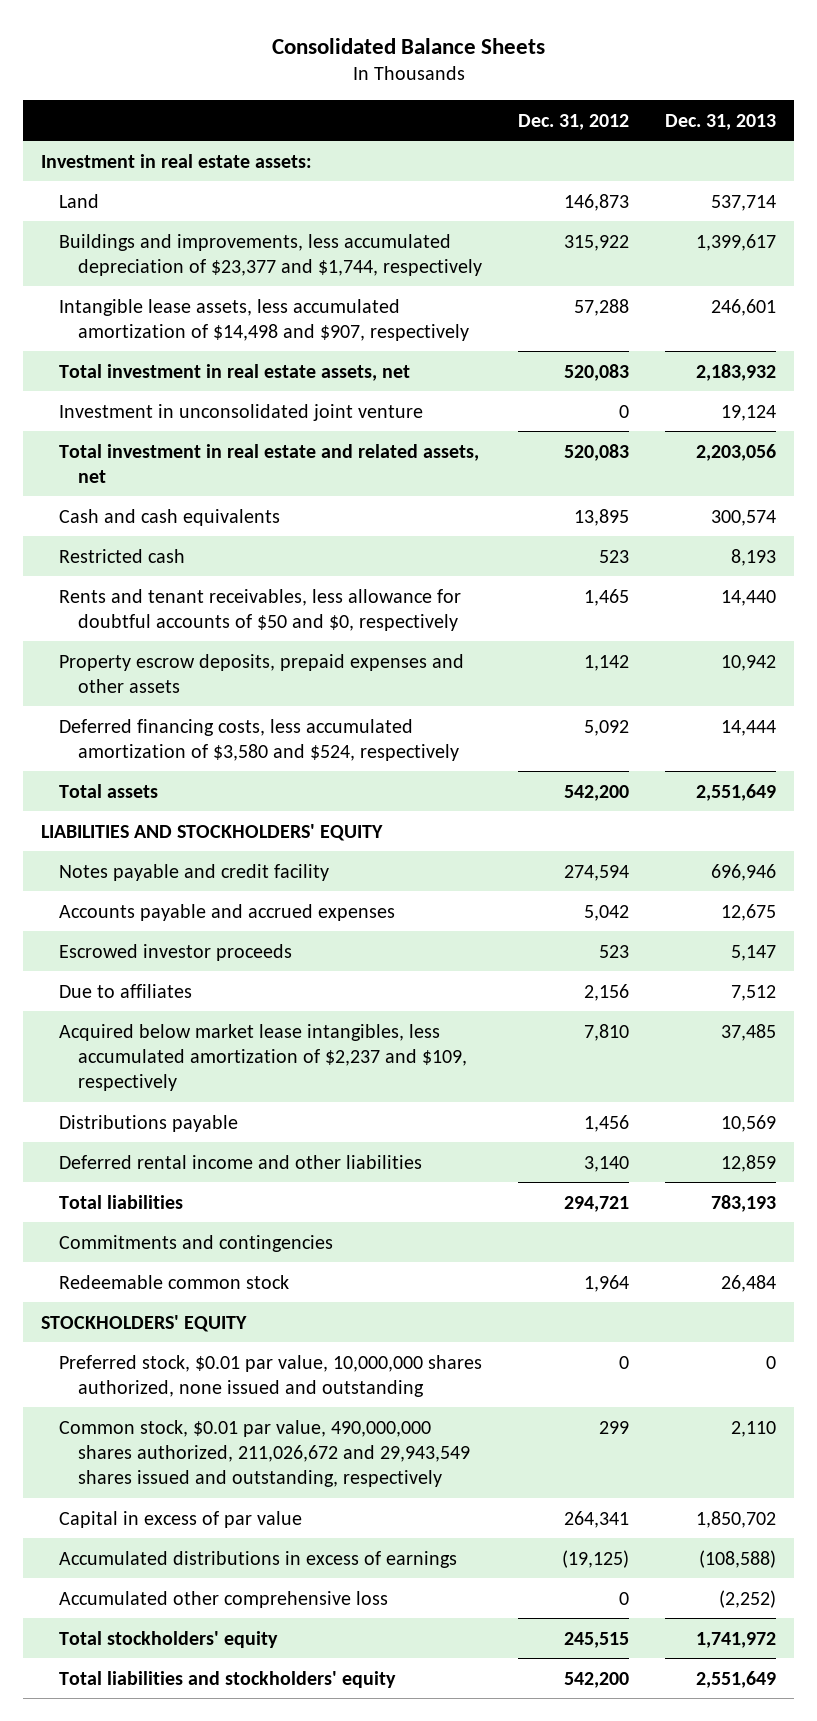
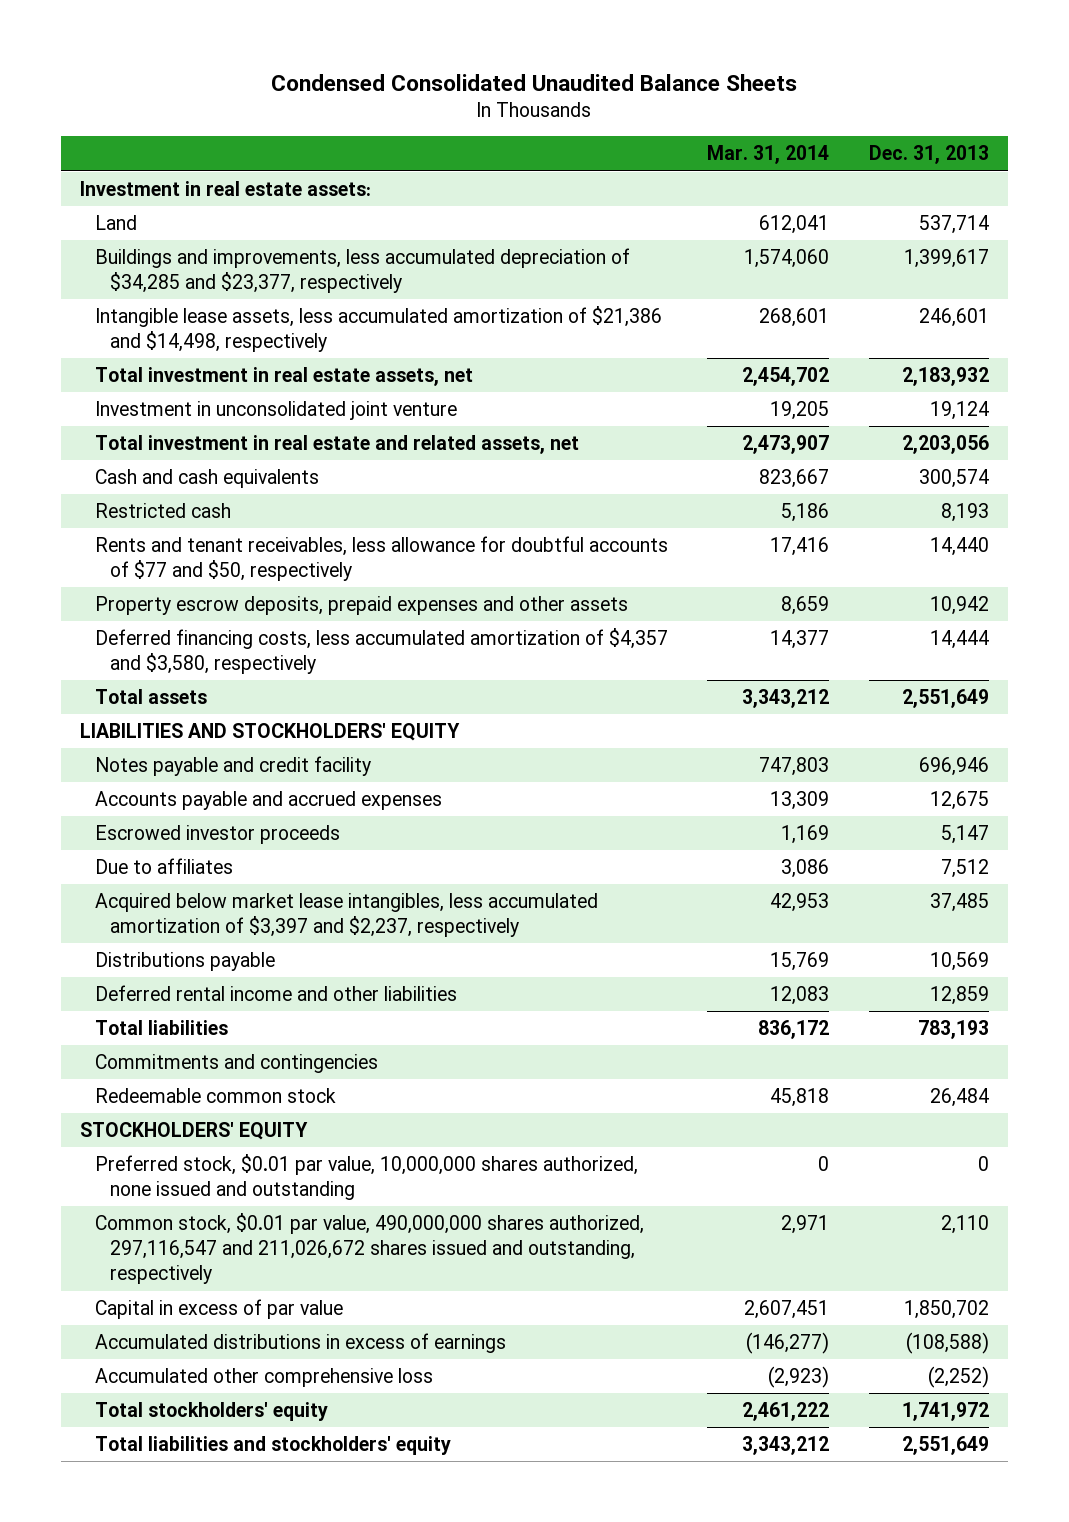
[271,37,545,54] Consolidated Balance Sheets -> [271,73,798,91] Condensed Consolidated Unaudited Balance Sheets
[518,113,630,130] Dec. 31, 2012 -> none
none -> [707,145,830,165] Mar. 31, 2014
[59,233,482,276] Buildings and improvements, less accumulated depreciation of $23,377 and $1,744, respectively -> [95,248,631,294] Buildings and improvements, less accumulated depreciation of $34,285 and $23,377, respectively
[59,298,469,341] Intangible lease assets, less accumulated amortization of $14,498 and $907, respectively -> [95,306,663,353] Intangible lease assets, less accumulated amortization of $21,386 and $14,498, respectively
[59,588,462,631] Rents and tenant receivables, less allowance for doubtful accounts of $50 and $0, respectively -> [95,536,669,582] Rents and tenant receivables, less allowance for doubtful accounts of $77 and $50, respectively
[59,718,459,761] Deferred financing costs, less accumulated amortization of $3,580 and $524, respectively -> [95,628,669,675] Deferred financing costs, less accumulated amortization of $4,357 and $3,580, respectively
[59,1023,467,1091] Acquired below market lease intangibles, less accumulated amortization of $2,237 and $109, respectively -> [95,893,599,938] Acquired below market lease intangibles, less accumulated amortization of $3,397 and $2,237, respectively
[59,1419,470,1487] Common stock, $0.01 par value, 490,000,000 shares authorized, 211,026,672 and 29,943,549 shares issued and outstanding, respectively -> [95,1213,645,1285] Common stock, $0.01 par value, 490,000,000 shares authorized, 297,116,547 and 211,026,672 shares issued and outstanding, respectively

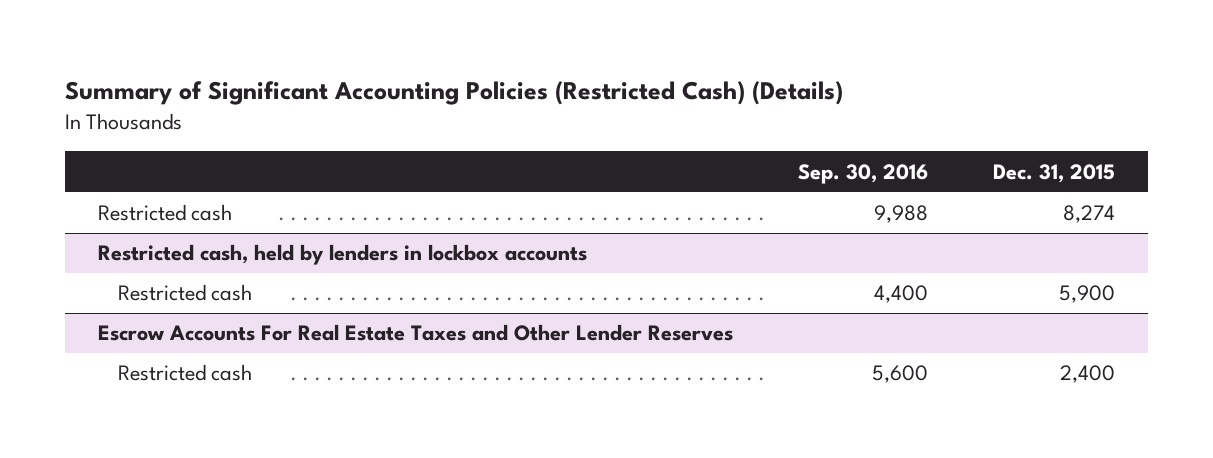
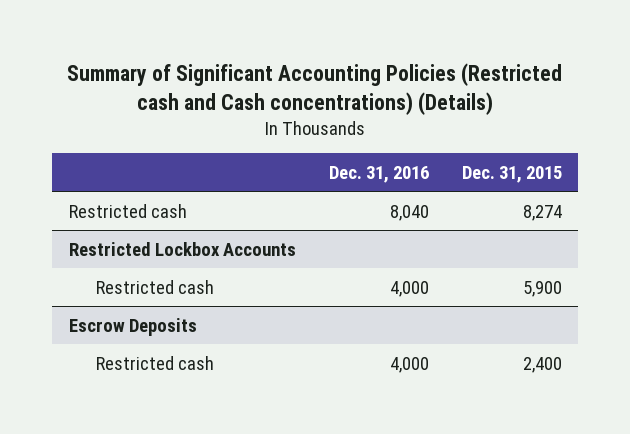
[64,81,843,106] Summary of Significant Accounting Policies (Restricted Cash) (Details) -> [67,63,563,115] Summary of Significant Accounting Policies (Restricted cash and Cash concentrations) (Details)
[797,163,928,184] Sep. 30, 2016 -> none
none -> [328,165,429,183] Dec. 31, 2016
[97,244,587,266] Restricted cash, held by lenders in lockbox accounts -> [68,241,296,256] Restricted Lockbox Accounts
[97,324,733,342] Escrow Accounts For Real Estate Taxes and Other Lender Reserves -> [68,317,197,336] Escrow Deposits

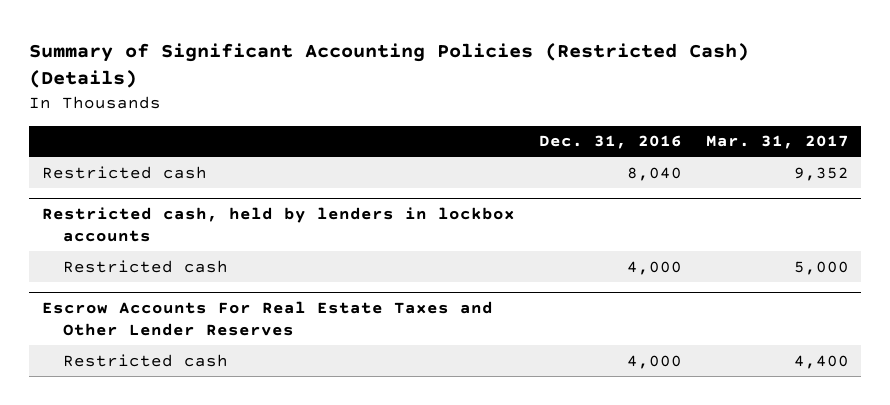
[67,63,563,115] Summary of Significant Accounting Policies (Restricted cash and Cash concentrations) (Details) -> [29,42,750,89] Summary of Significant Accounting Policies (Restricted Cash) (Details)
[461,165,562,183] Dec. 31, 2015 -> none
none -> [705,135,849,150] Mar. 31, 2017
[68,241,296,256] Restricted Lockbox Accounts -> [41,207,515,243] Restricted cash, held by lenders in lockbox accounts
[68,317,197,336] Escrow Deposits -> [41,301,493,337] Escrow Accounts For Real Estate Taxes and Other Lender Reserves

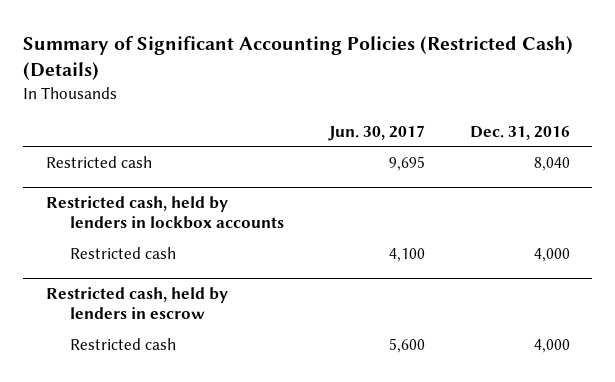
[705,135,849,150] Mar. 31, 2017 -> none
none -> [327,124,425,141] Jun. 30, 2017
[41,301,493,337] Escrow Accounts For Real Estate Taxes and Other Lender Reserves -> [45,286,228,320] Restricted cash, held by lenders in escrow

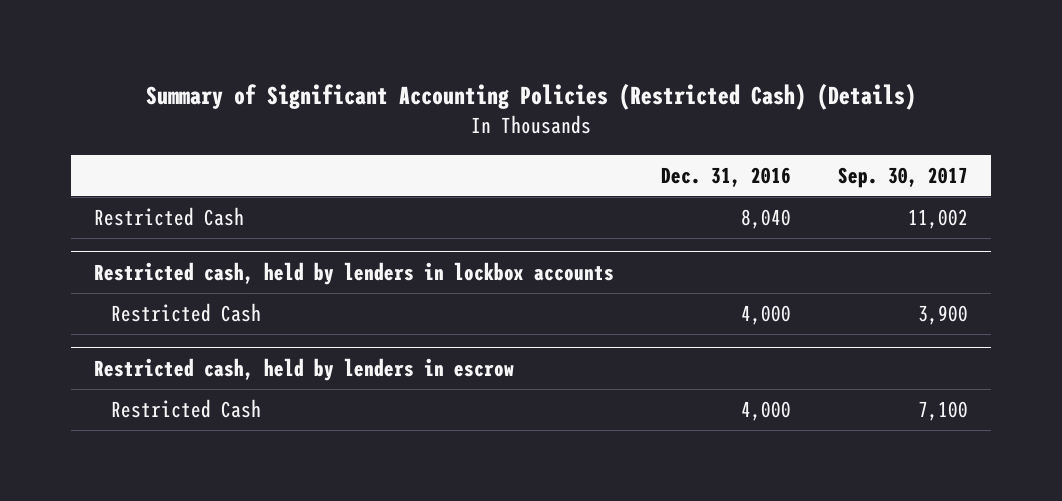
[327,124,425,141] Jun. 30, 2017 -> none
none -> [837,166,968,188] Sep. 30, 2017
[45,155,152,168] Restricted cash -> [94,207,245,227] Restricted Cash
[69,246,176,259] Restricted cash -> [111,303,262,323] Restricted Cash
[69,337,176,350] Restricted cash -> [111,399,262,419] Restricted Cash

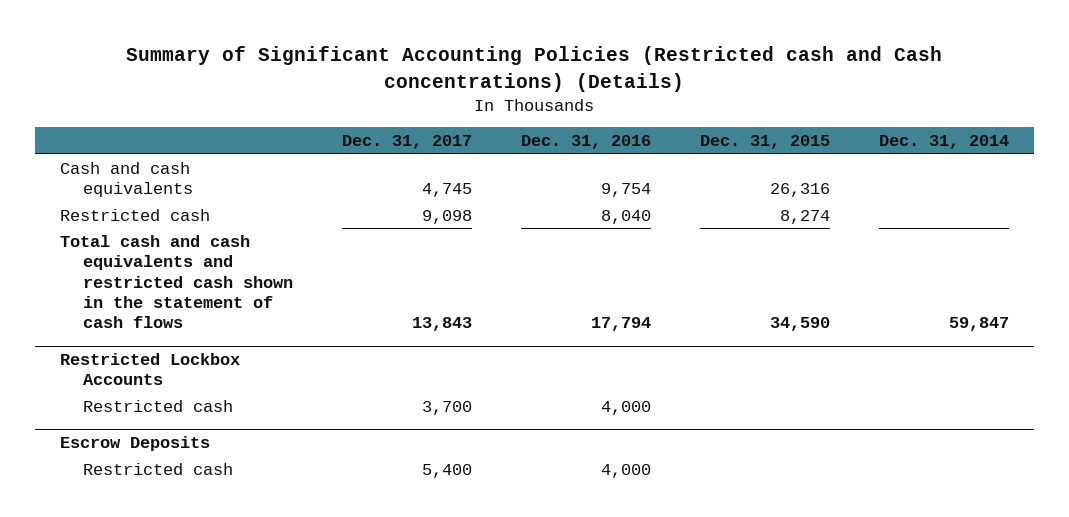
[146,83,917,111] Summary of Significant Accounting Policies (Restricted Cash) (Details) -> [126,46,943,92] Summary of Significant Accounting Policies (Restricted cash and Cash concentrations) (Details)
[837,166,968,188] Sep. 30, 2017 -> none
none -> [342,135,473,150] Dec. 31, 2017
none -> [700,135,831,150] Dec. 31, 2015
none -> [879,135,1010,150] Dec. 31, 2014
none -> [59,161,194,198] Cash and cash equivalents
[94,207,245,227] Restricted Cash -> [59,208,210,221] Restricted cash
none -> [59,234,294,329] Total cash and cash equivalents and restricted cash shown in the statement of cash flows
[94,261,615,285] Restricted cash, held by lenders in lockbox accounts -> [59,352,240,386] Restricted Lockbox Accounts
[111,303,262,323] Restricted Cash -> [83,399,234,412] Restricted cash
[94,357,515,381] Restricted cash, held by lenders in escrow -> [59,435,210,451] Escrow Deposits
[111,399,262,419] Restricted Cash -> [83,462,234,475] Restricted cash

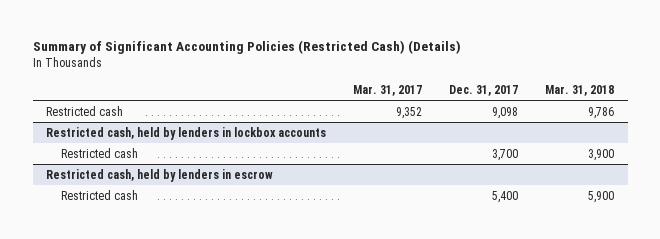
[126,46,943,92] Summary of Significant Accounting Policies (Restricted cash and Cash concentrations) (Details) -> [32,40,461,55] Summary of Significant Accounting Policies (Restricted Cash) (Details)
[521,135,652,150] Dec. 31, 2016 -> none
[700,135,831,150] Dec. 31, 2015 -> none
[879,135,1010,150] Dec. 31, 2014 -> none
none -> [353,84,423,96] Mar. 31, 2017
none -> [545,84,615,96] Mar. 31, 2018
[59,161,194,198] Cash and cash equivalents -> none
[59,234,294,329] Total cash and cash equivalents and restricted cash shown in the statement of cash flows -> none
[59,352,240,386] Restricted Lockbox Accounts -> [46,126,327,140] Restricted cash, held by lenders in lockbox accounts
[59,435,210,451] Escrow Deposits -> [46,168,274,182] Restricted cash, held by lenders in escrow

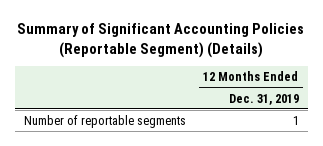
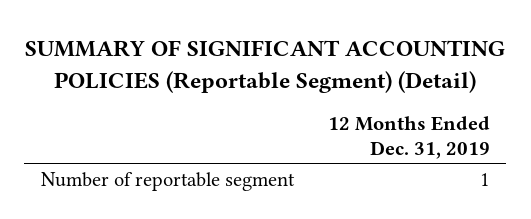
[17,23,305,58] Summary of Significant Accounting Policies (Reportable Segment) (Details) -> [25,40,506,93] SUMMARY OF SIGNIFICANT ACCOUNTING POLICIES (Reportable Segment) (Detail)
[23,115,186,129] Number of reportable segments -> [41,171,296,191] Number of reportable segment

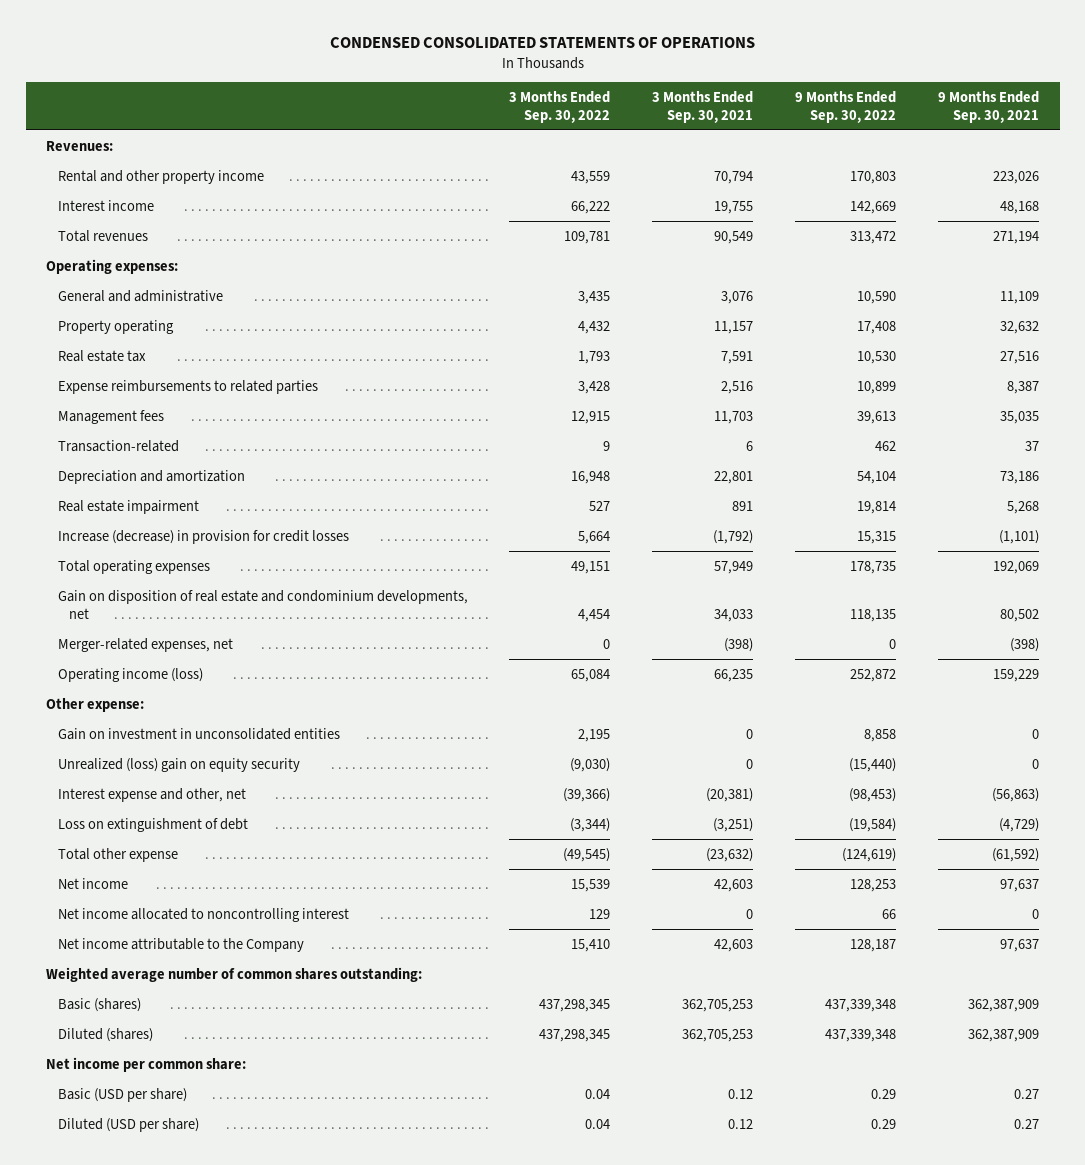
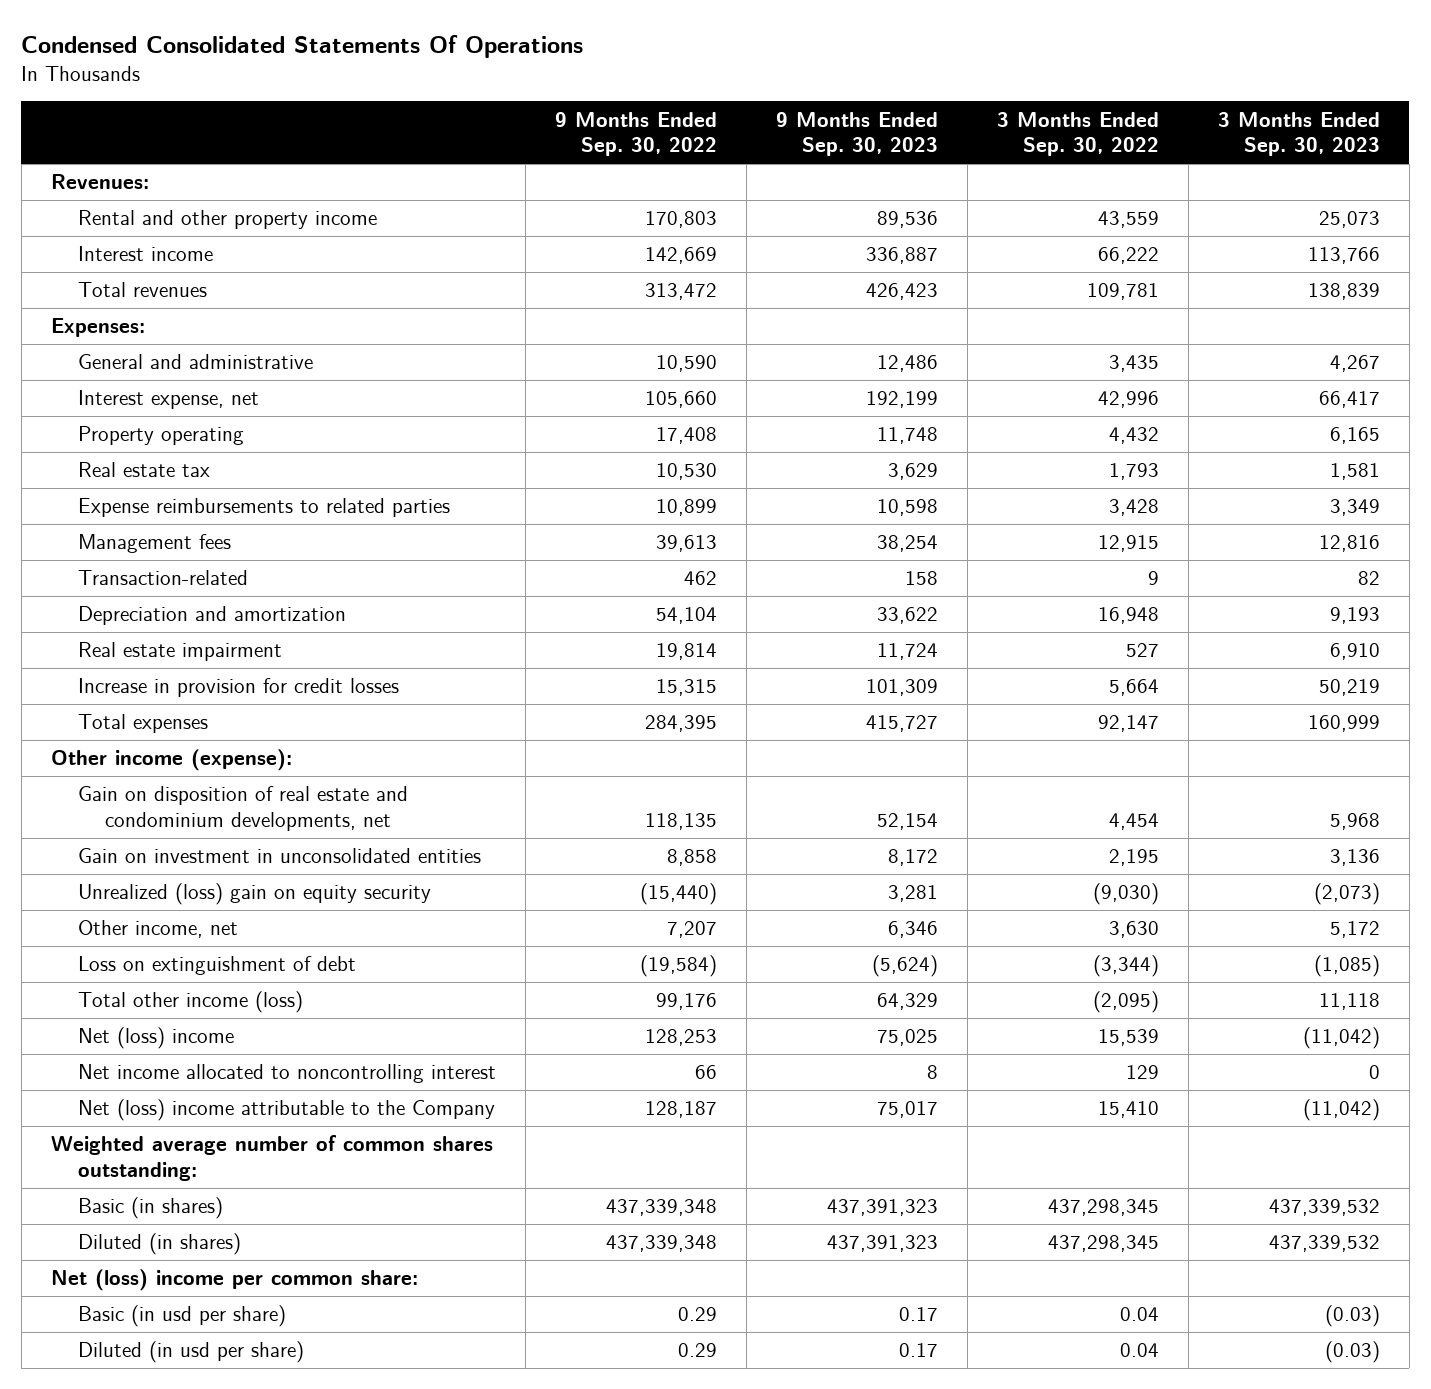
[329,37,755,49] CONDENSED CONSOLIDATED STATEMENTS OF OPERATIONS -> [21,35,584,59] Condensed Consolidated Statements Of Operations
[652,90,754,123] 3 Months Ended Sep. 30, 2021 -> none
[937,90,1039,123] 9 Months Ended Sep. 30, 2021 -> none
none -> [775,111,938,157] 9 Months Ended Sep. 30, 2023
none -> [1217,111,1380,157] 3 Months Ended Sep. 30, 2023
[46,258,179,274] Operating expenses: -> [50,318,145,338] Expenses:
none -> [77,390,259,410] Interest expense, net
[57,529,349,544] Increase (decrease) in provision for credit losses -> [77,678,399,698] Increase in provision for credit losses
[57,559,210,574] Total operating expenses -> [77,714,208,734] Total expenses
[571,560,611,574] 49,151 -> [1097,715,1159,733] 92,147
[849,560,896,574] 178,735 -> [644,715,717,733] 284,395
none -> [50,749,292,772] Other income (expense):
[57,637,233,652] Merger-related expenses, net -> none
[57,667,203,682] Operating income (loss) -> none
[46,697,145,712] Other expense: -> none
[57,787,246,802] Interest expense and other, net -> none
none -> [77,920,238,939] Other income, net
[57,847,178,862] Total other expense -> none
none -> [77,991,303,1014] Total other income (loss)
[57,877,128,889] Net income -> [77,1027,234,1050] Net (loss) income
[57,937,304,952] Net income attributable to the Company -> [77,1099,495,1122] Net (loss) income attributable to the Company
[57,997,141,1012] Basic (shares) -> [77,1197,223,1220] Basic (in shares)
[57,1027,153,1042] Diluted (shares) -> [77,1233,241,1256] Diluted (in shares)
[46,1056,247,1072] Net income per common share: -> [50,1269,418,1292] Net (loss) income per common share:
[57,1087,187,1102] Basic (USD per share) -> [77,1305,286,1328] Basic (in usd per share)
[57,1117,199,1132] Diluted (USD per share) -> [77,1341,304,1364] Diluted (in usd per share)

